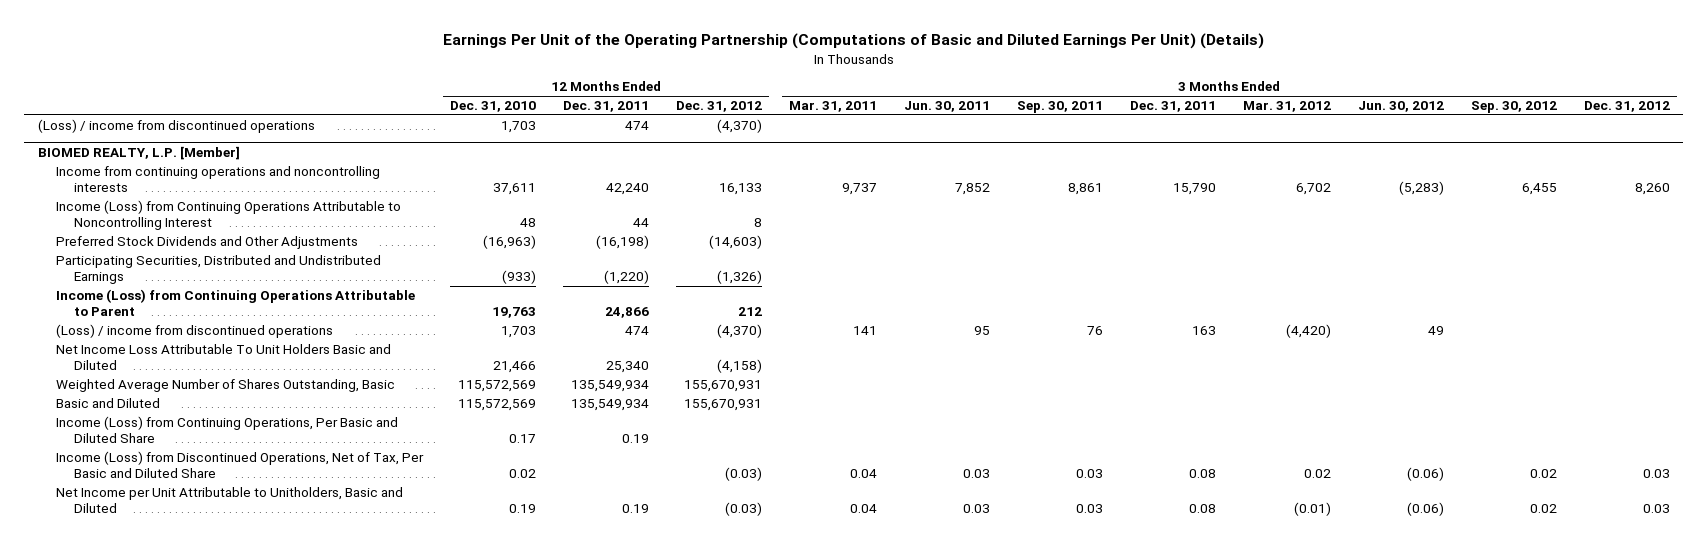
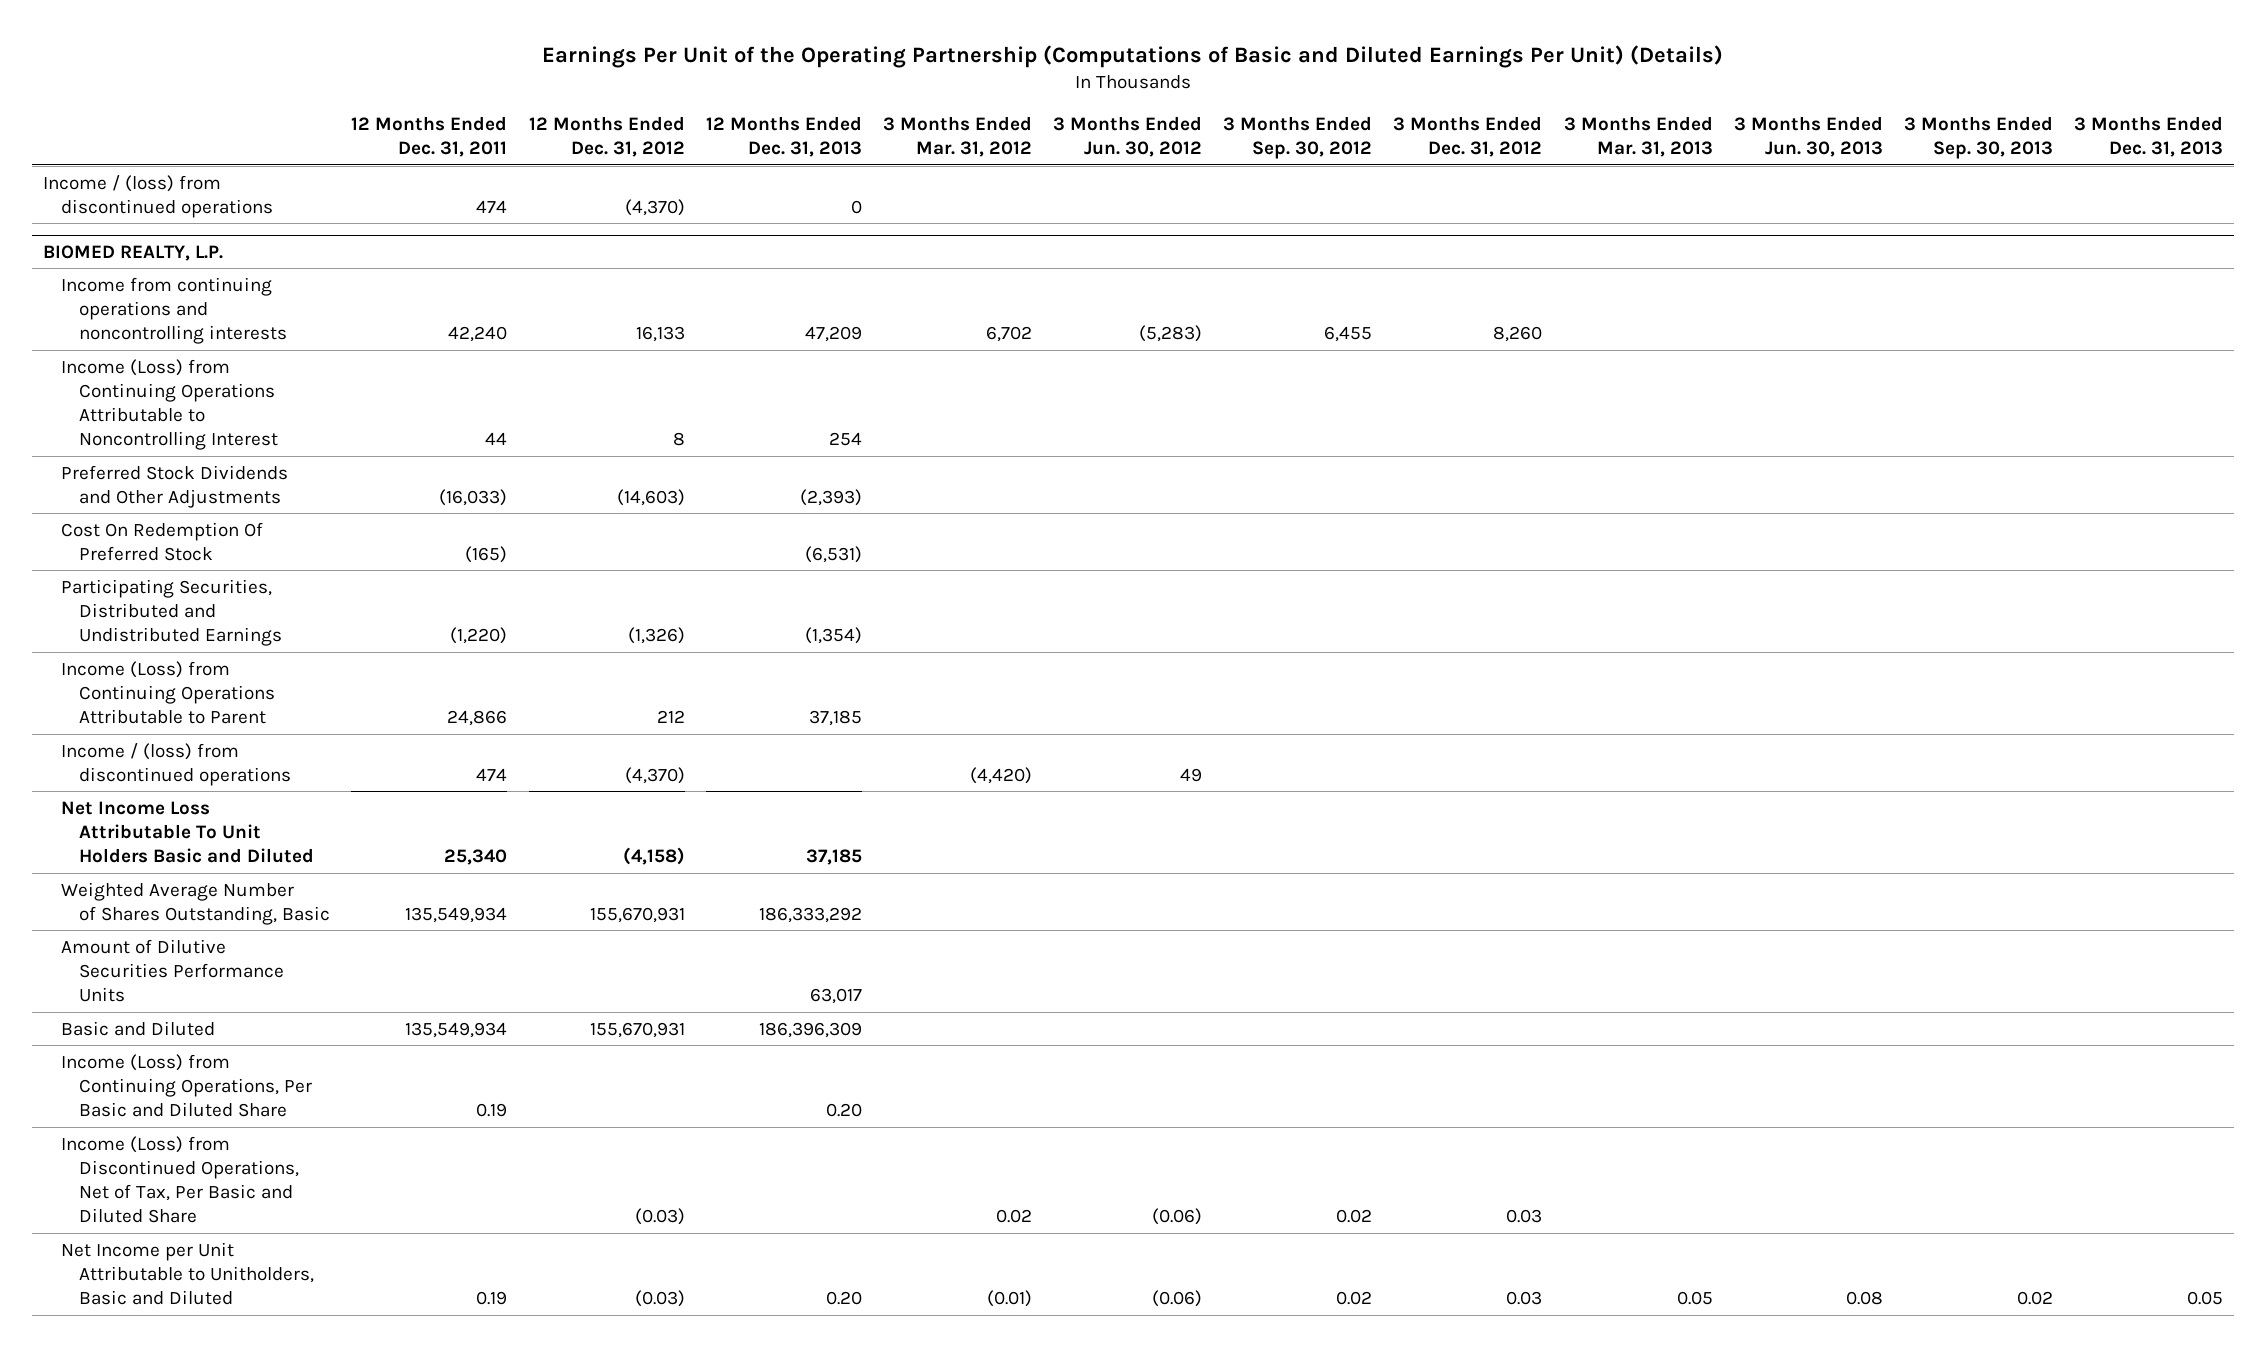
[449,101,536,113] Dec. 31, 2010 -> none
[788,101,877,113] Mar. 31, 2011 -> none
[903,101,990,113] Jun. 30, 2011 -> none
[1016,101,1103,114] Sep. 30, 2011 -> none
[1129,101,1216,113] Dec. 31, 2011 -> none
none -> [705,115,862,158] 12 Months Ended Dec. 31, 2013
none -> [1563,115,1713,158] 3 Months Ended Mar. 31, 2013
none -> [1733,115,1883,158] 3 Months Ended Jun. 30, 2013
none -> [1903,115,2053,160] 3 Months Ended Sep. 30, 2013
none -> [2074,115,2224,158] 3 Months Ended Dec. 31, 2013
[37,119,315,134] (Loss) / income from discontinued operations -> [42,174,274,218] Income / (loss) from discontinued operations
[37,146,240,161] BIOMED REALTY, L.P. [Member] -> [42,244,223,261] BIOMED REALTY, L.P.
[595,235,649,250] (16,198) -> [439,488,508,506] (16,033)
none -> [61,521,264,561] Cost On Redemption Of Preferred Stock
[55,324,333,339] (Loss) / income from discontinued operations -> [61,742,292,786] Income / (loss) from discontinued operations
none -> [61,938,285,1003] Amount of Dilutive Securities Performance Units

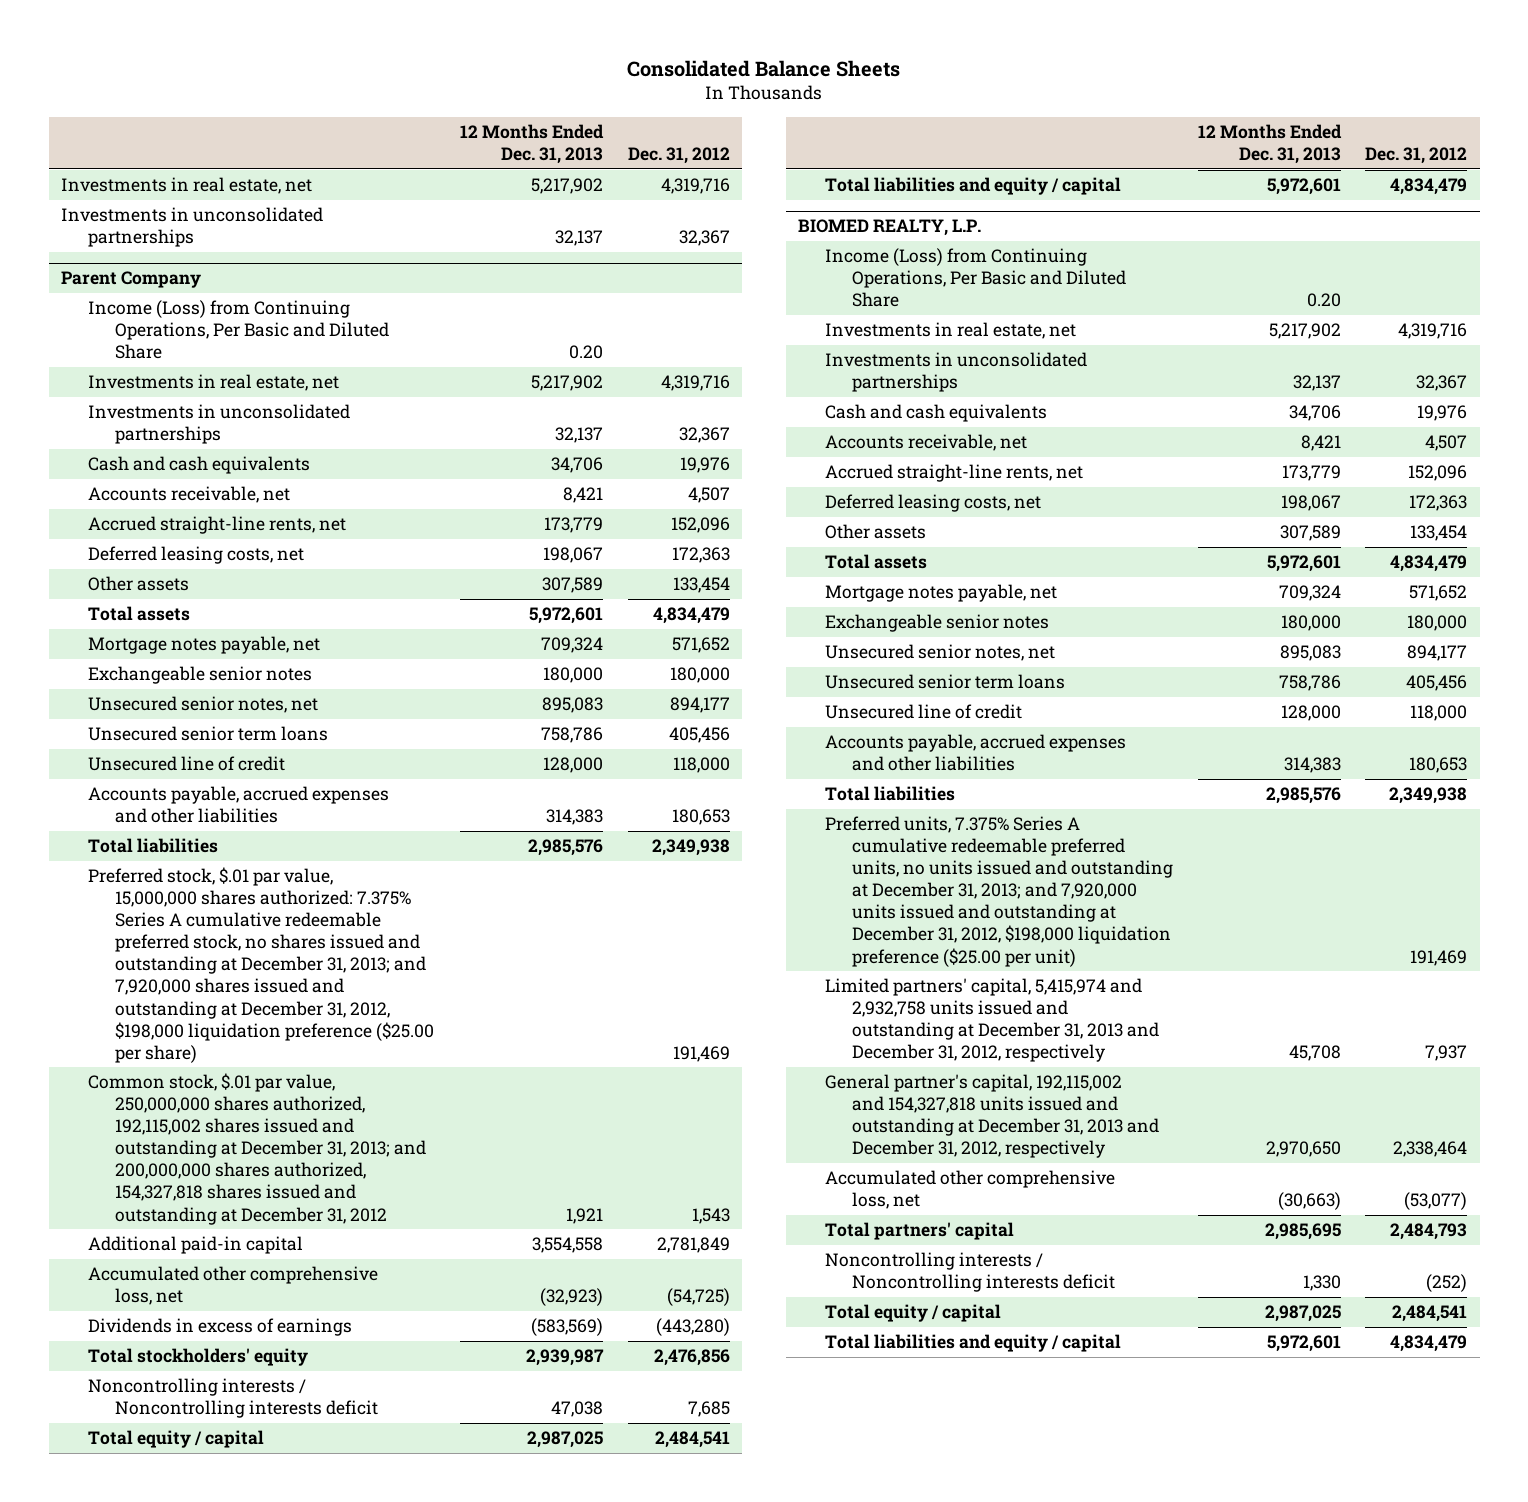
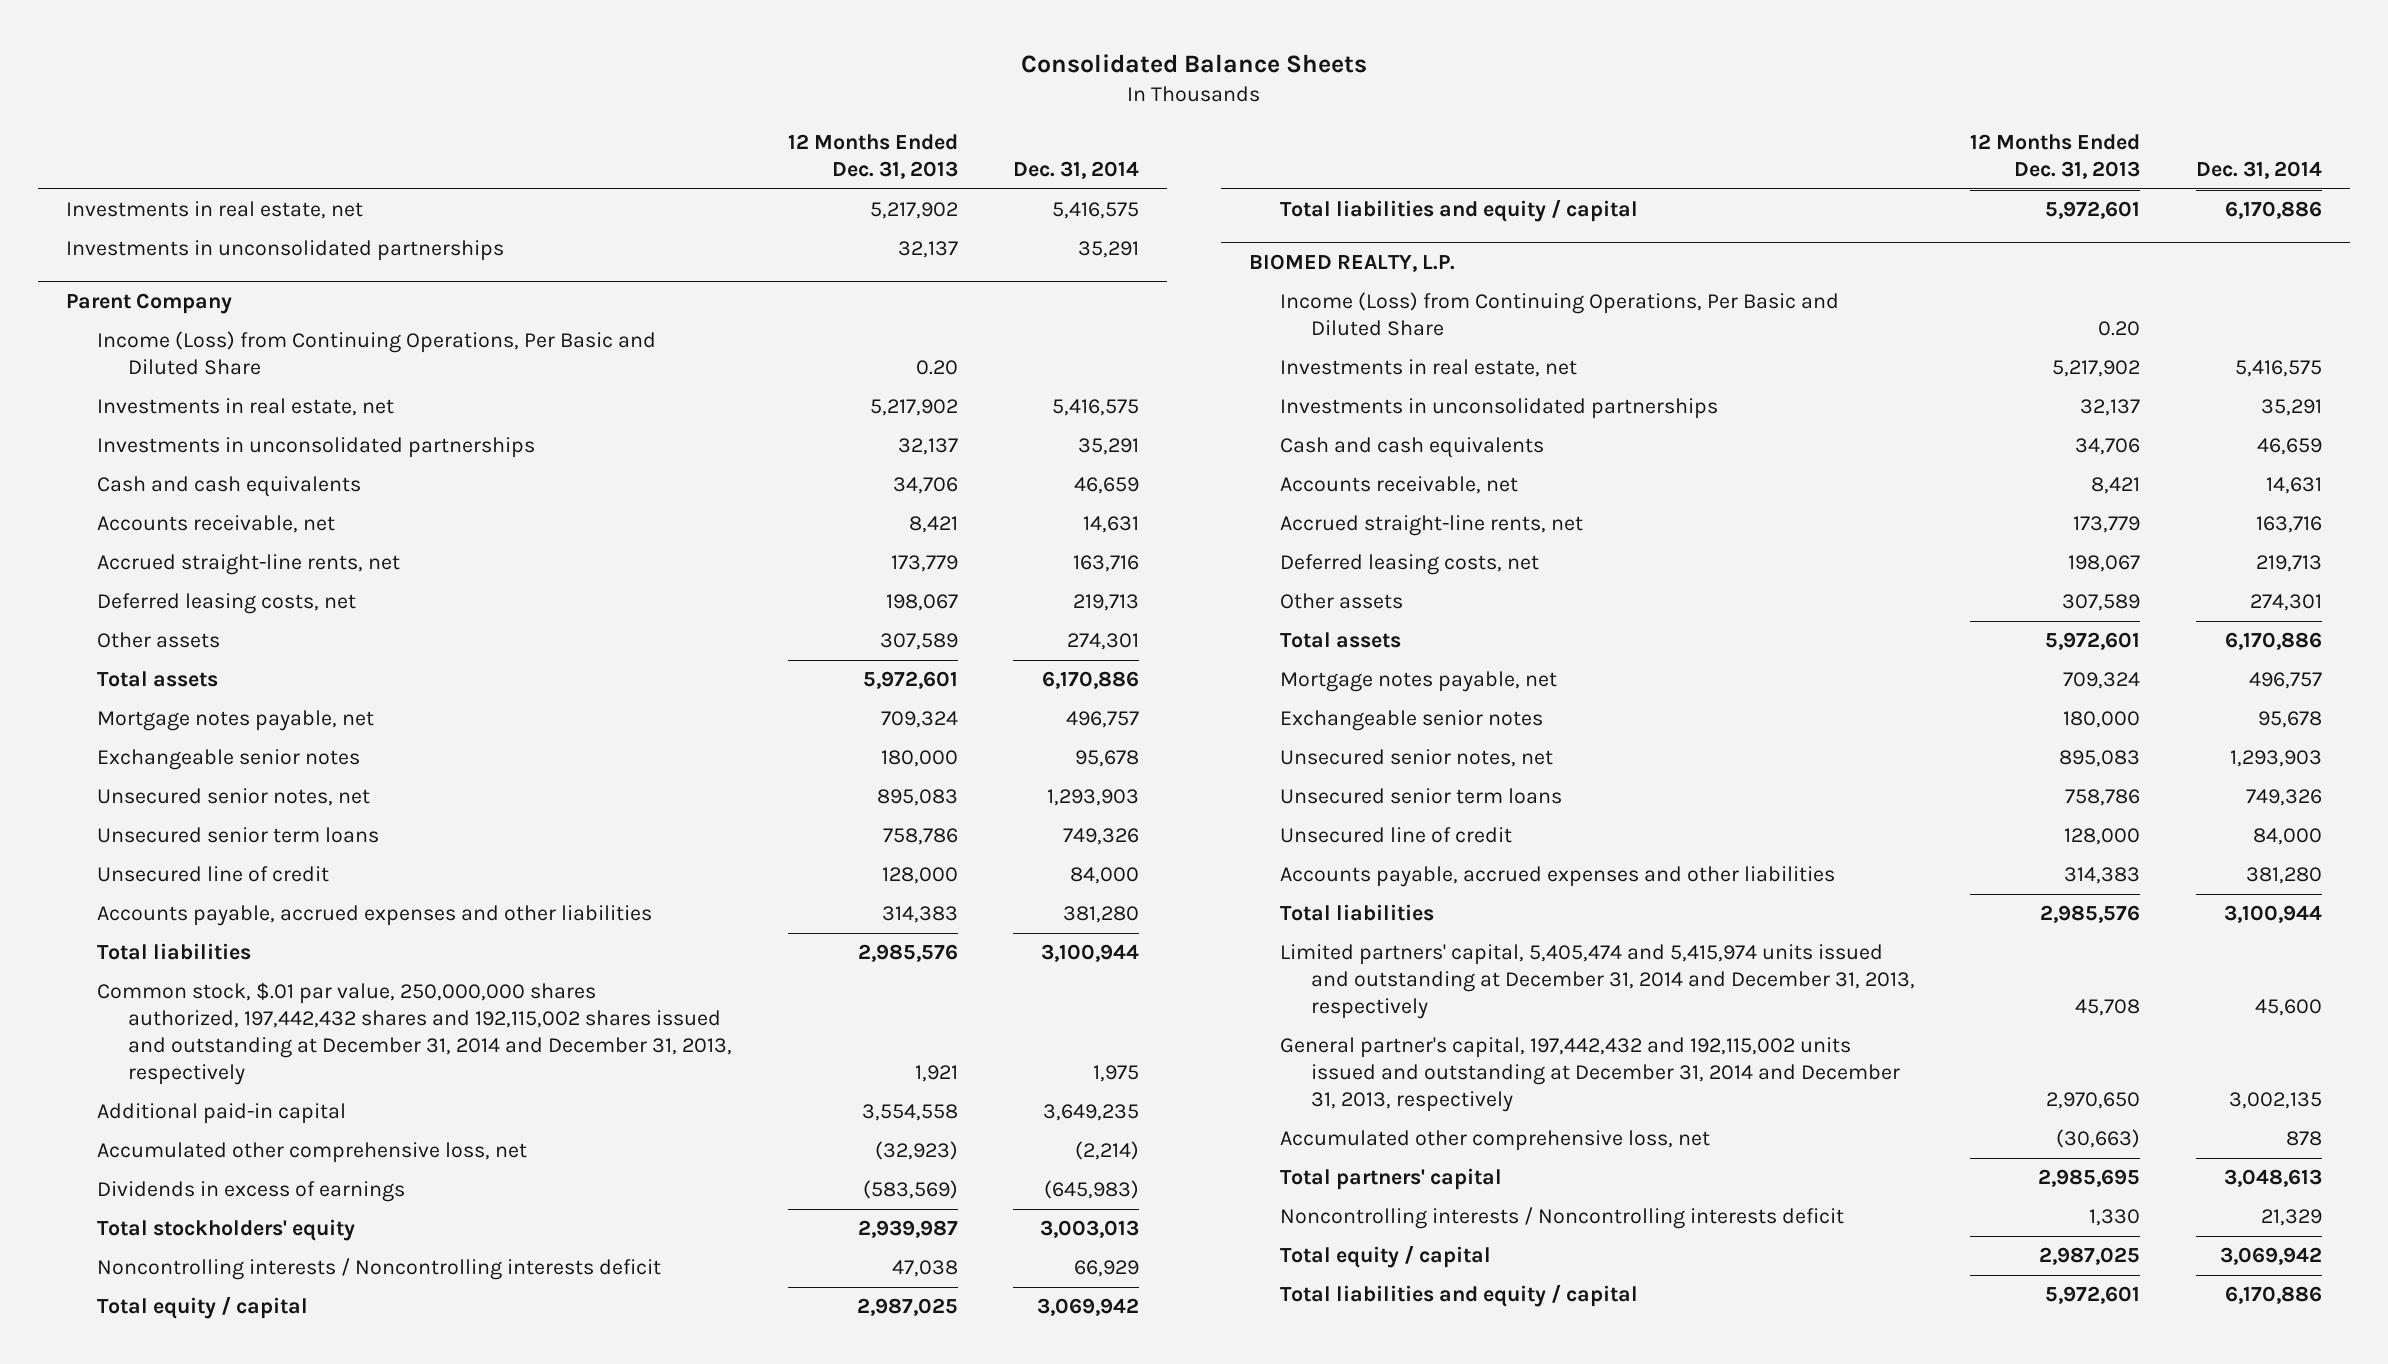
[628,146,731,164] Dec. 31, 2012 -> none
none -> [1013,160,1140,179] Dec. 31, 2014
[87,867,434,1063] Preferred stock, $.01 par value, 15,000,000 shares authorized: 7.375% Series A cumulative redeemable preferred stock, no shares issued and outstanding at December 31, 2013; and 7,920,000 shares issued and outstanding at December 31, 2012, $198,000 liquidation preference ($25.00 per share) -> none
[87,1073,426,1225] Common stock, $.01 par value, 250,000,000 shares authorized, 192,115,002 shares issued and outstanding at December 31, 2013; and 200,000,000 shares authorized, 154,327,818 shares issued and outstanding at December 31, 2012 -> [97,982,733,1086] Common stock, $.01 par value, 250,000,000 shares authorized, 197,442,432 shares and 192,115,002 shares issued and outstanding at December 31, 2014 and December 31, 2013, respectively
[825,816,1174,967] Preferred units, 7.375% Series A cumulative redeemable preferred units, no units issued and outstanding at December 31, 2013; and 7,920,000 units issued and outstanding at December 31, 2012, $198,000 liquidation preference ($25.00 per unit) -> none
[825,978,1160,1063] Limited partners' capital, 5,415,974 and 2,932,758 units issued and outstanding at December 31, 2013 and December 31, 2012, respectively -> [1279,944,1915,1020] Limited partners' capital, 5,405,474 and 5,415,974 units issued and outstanding at December 31, 2014 and December 31, 2013, respectively
[825,1074,1160,1159] General partner's capital, 192,115,002 and 154,327,818 units issued and outstanding at December 31, 2013 and December 31, 2012, respectively -> [1279,1037,1900,1113] General partner's capital, 197,442,432 and 192,115,002 units issued and outstanding at December 31, 2014 and December 31, 2013, respectively

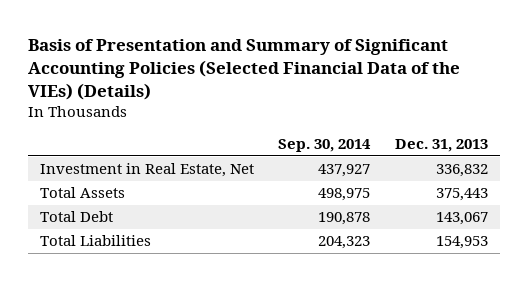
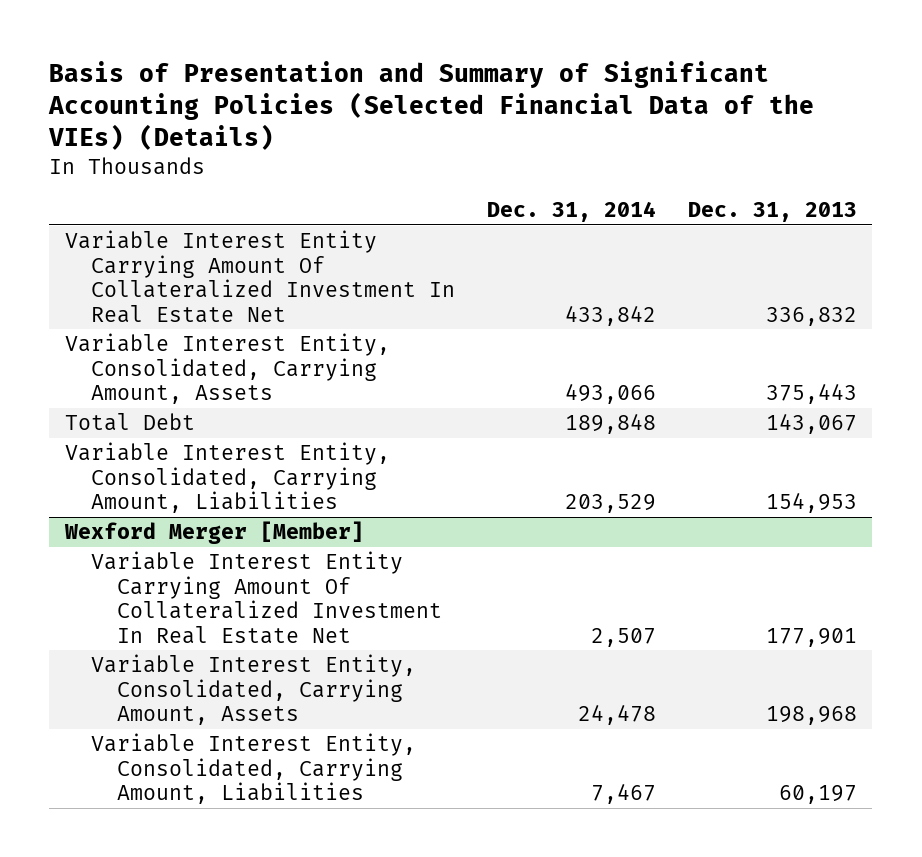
[278,139,372,153] Sep. 30, 2014 -> none
none -> [486,201,656,223] Dec. 31, 2014
[40,163,255,178] Investment in Real Estate, Net -> [65,230,456,323] Variable Interest Entity Carrying Amount Of Collateralized Investment In Real Estate Net
[40,187,126,199] Total Assets -> [65,333,391,405] Variable Interest Entity, Consolidated, Carrying Amount, Assets
[40,235,152,247] Total Liabilities -> [65,442,391,514] Variable Interest Entity, Consolidated, Carrying Amount, Liabilities
none -> [64,521,365,545] Wexford Merger [Member]
none -> [91,551,443,644] Variable Interest Entity Carrying Amount Of Collateralized Investment In Real Estate Net
none -> [91,654,417,726] Variable Interest Entity, Consolidated, Carrying Amount, Assets
none -> [91,733,417,805] Variable Interest Entity, Consolidated, Carrying Amount, Liabilities

